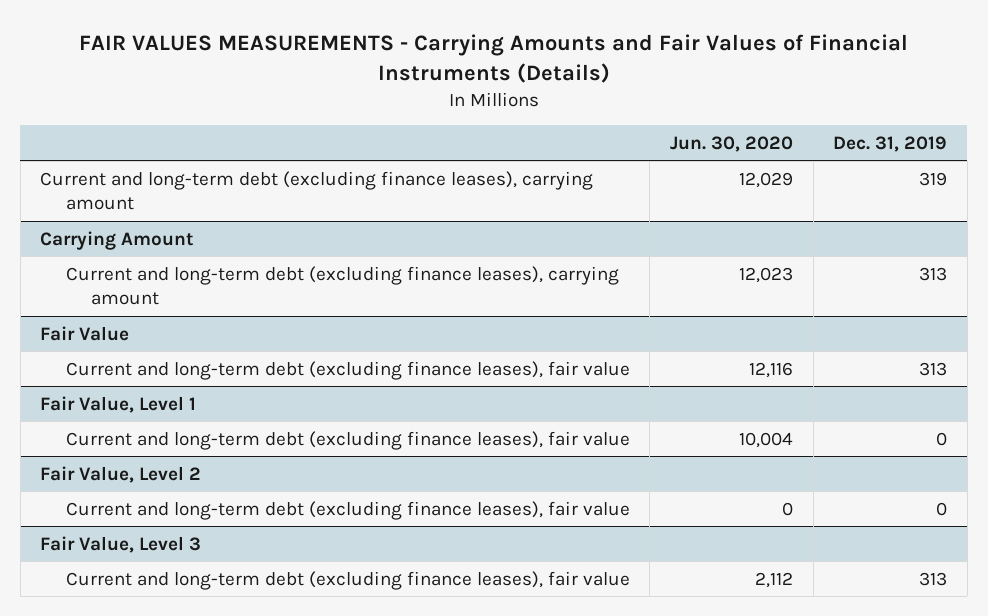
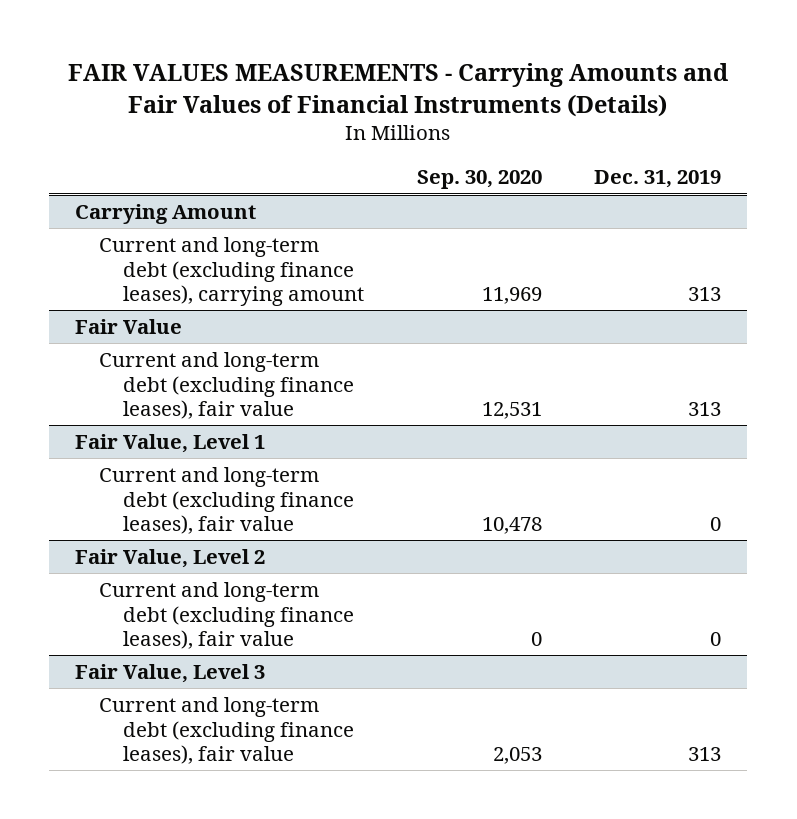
[669,135,793,152] Jun. 30, 2020 -> none
none -> [416,170,542,190] Sep. 30, 2020
[40,170,594,211] Current and long-term debt (excluding finance leases), carrying amount -> none

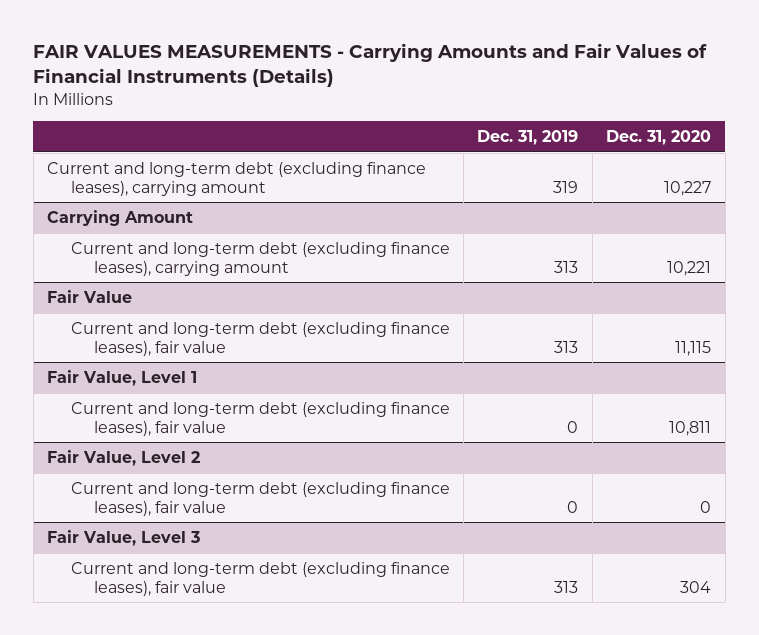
[416,170,542,190] Sep. 30, 2020 -> none
none -> [606,130,712,146] Dec. 31, 2020
none -> [47,161,427,196] Current and long-term debt (excluding finance leases), carrying amount

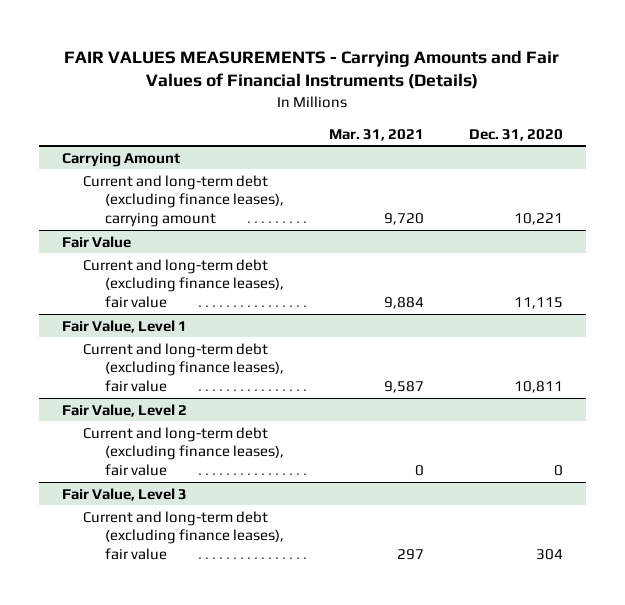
[477,130,579,146] Dec. 31, 2019 -> none
none -> [329,128,425,141] Mar. 31, 2021
[47,161,427,196] Current and long-term debt (excluding finance leases), carrying amount -> none

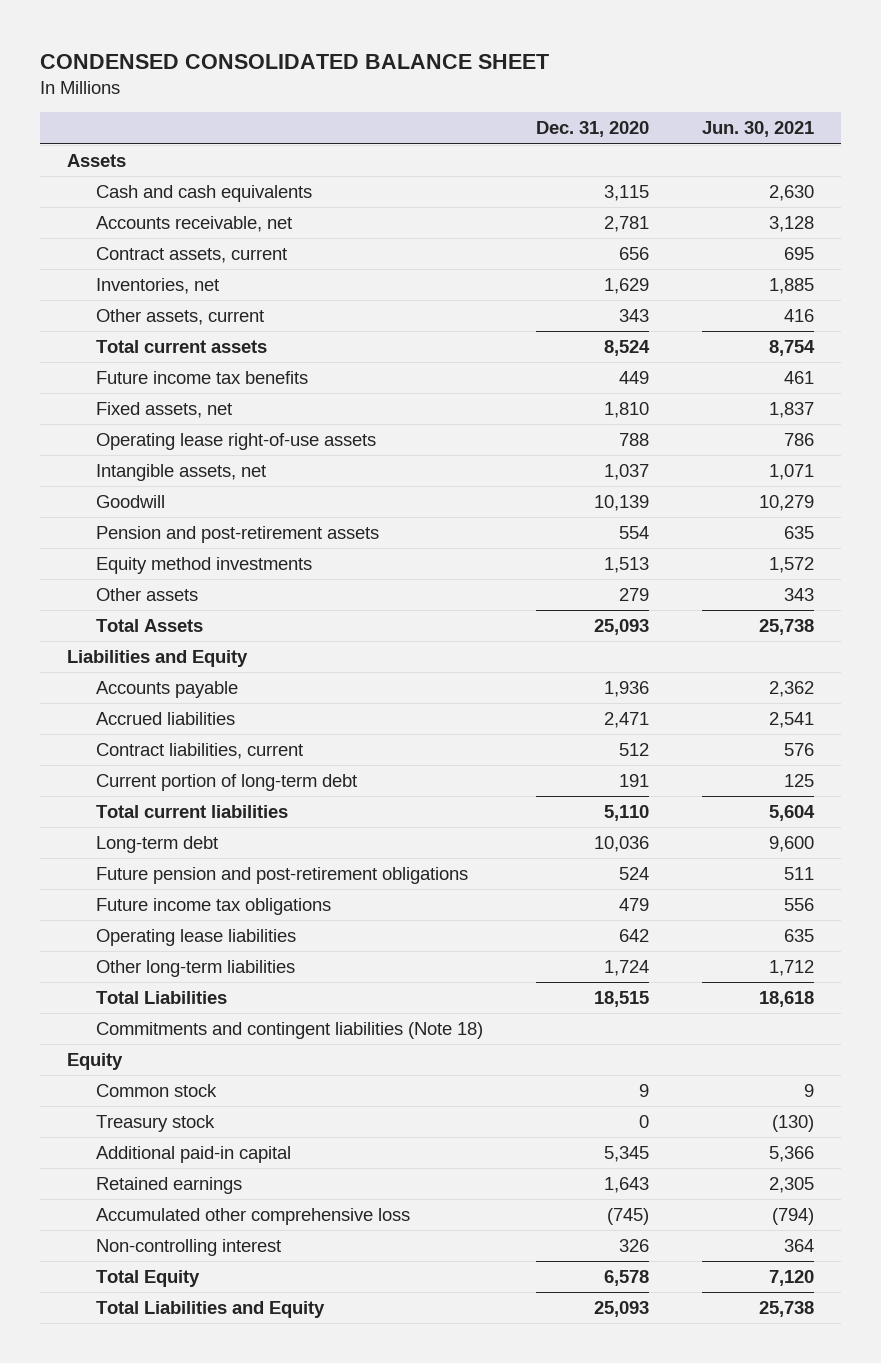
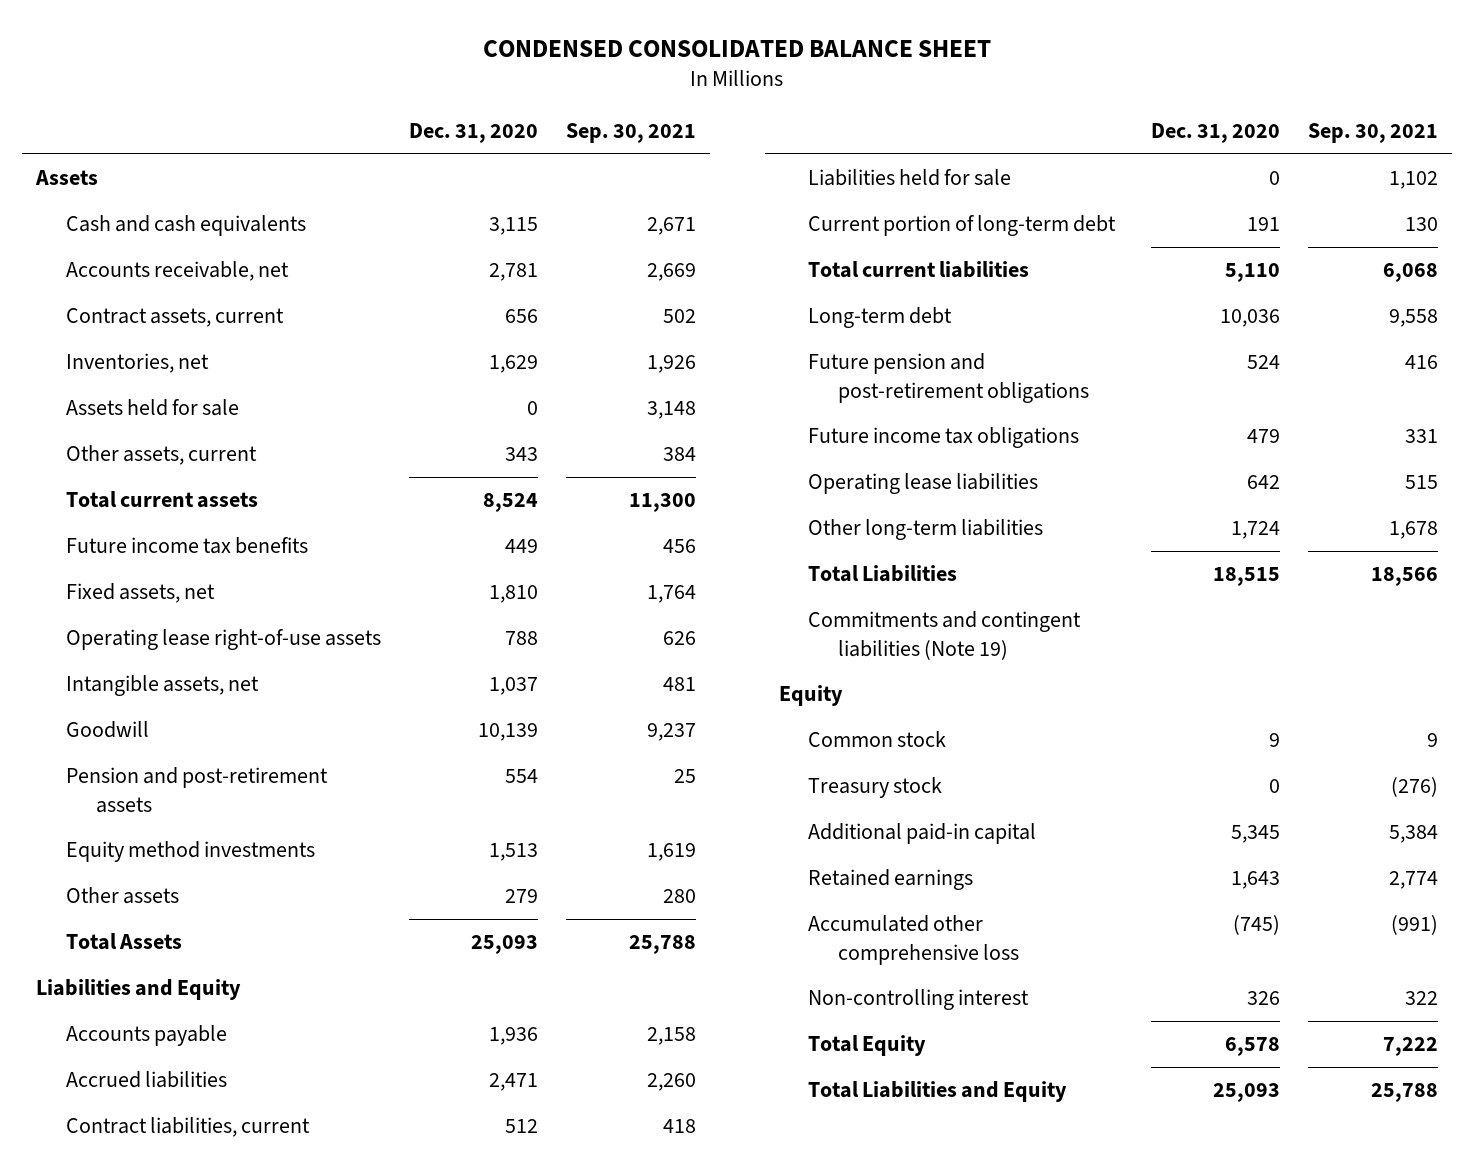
[702,121,815,138] Jun. 30, 2021 -> none
none -> [565,123,696,144] Sep. 30, 2021
none -> [66,399,240,417] Assets held for sale
none -> [808,169,1012,187] Liabilities held for sale
[95,1022,483,1040] Commitments and contingent liabilities (Note 18) -> [808,611,1082,660] Commitments and contingent liabilities (Note 19)

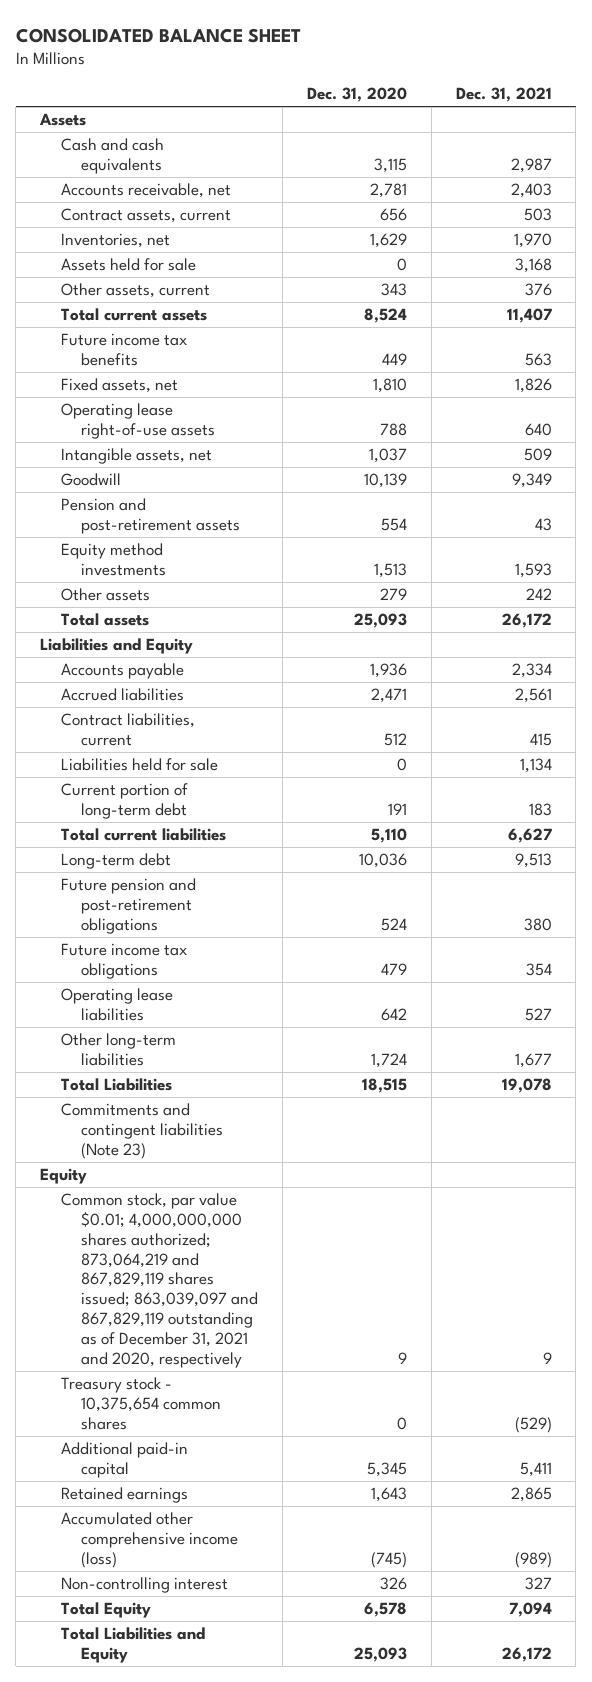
[483,39,992,57] CONDENSED CONSOLIDATED BALANCE SHEET -> [15,27,301,43] CONSOLIDATED BALANCE SHEET
[565,123,696,144] Sep. 30, 2021 -> none
none -> [455,87,552,103] Dec. 31, 2021
[66,933,183,951] Total Assets -> [60,613,149,627] Total assets
[808,611,1082,660] Commitments and contingent liabilities (Note 19) -> [60,1103,224,1159] Commitments and contingent liabilities (Note 23)
[808,731,947,748] Common stock -> [60,1193,259,1368] Common stock, par value $0.01; 4,000,000,000 shares authorized; 873,064,219 and 867,829,119 shares issued; 863,039,097 and 867,829,119 outstanding as of December 31, 2021 and 2020, respectively
[808,777,943,799] Treasury stock -> [60,1377,222,1430] Treasury stock - 10,375,654 common shares
[808,915,1020,965] Accumulated other comprehensive loss -> [60,1512,239,1568] Accumulated other comprehensive income (loss)

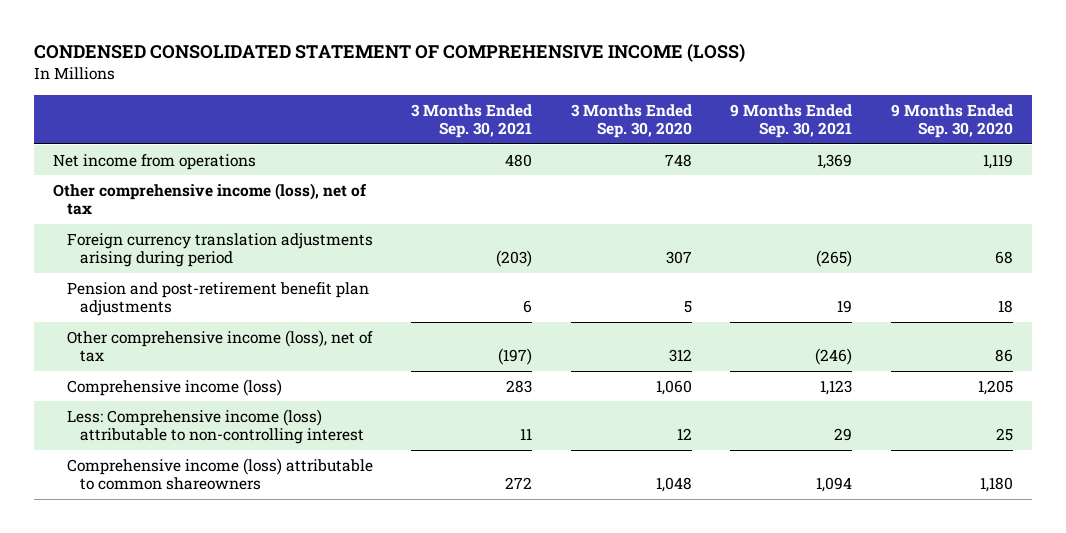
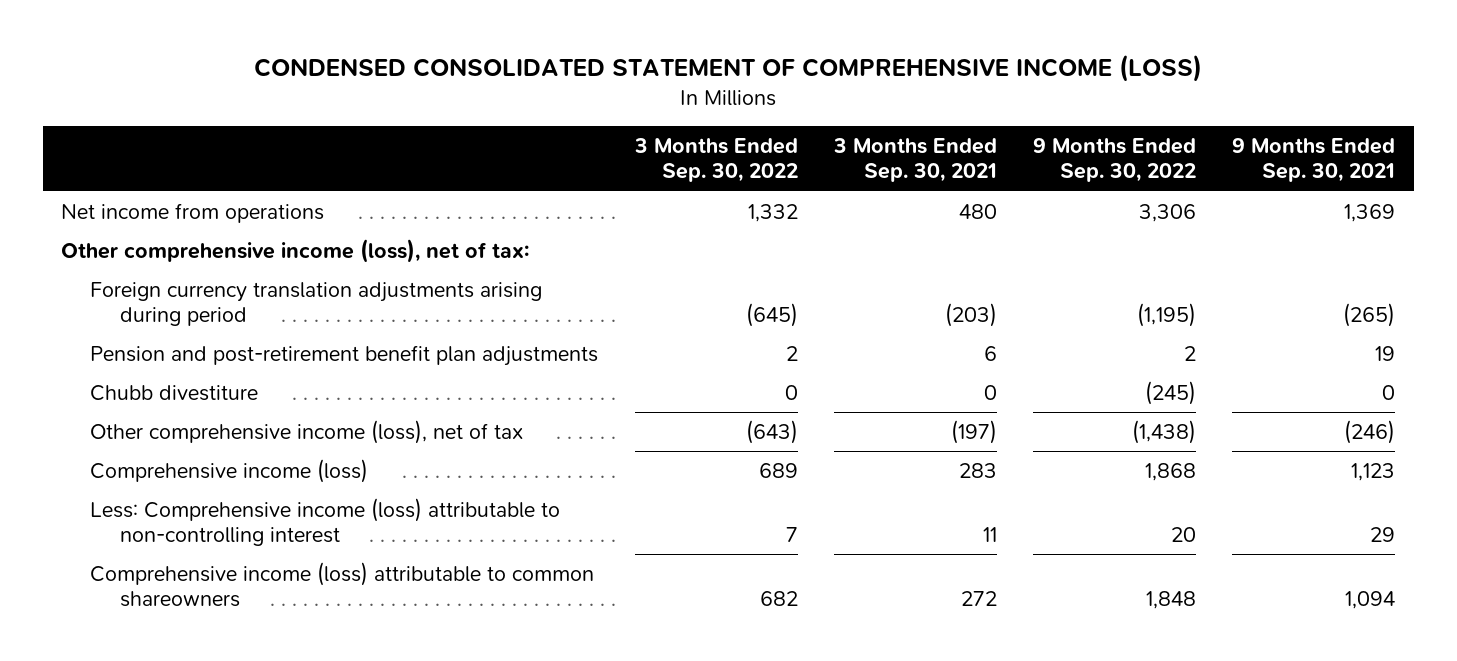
[570,103,692,139] 3 Months Ended Sep. 30, 2020 -> none
[890,103,1013,139] 9 Months Ended Sep. 30, 2020 -> none
none -> [633,138,798,183] 3 Months Ended Sep. 30, 2022
none -> [1033,138,1197,183] 9 Months Ended Sep. 30, 2022
[53,182,368,216] Other comprehensive income (loss), net of tax -> [61,238,530,263] Other comprehensive income (loss), net of tax:
none -> [90,384,259,401] Chubb divestiture

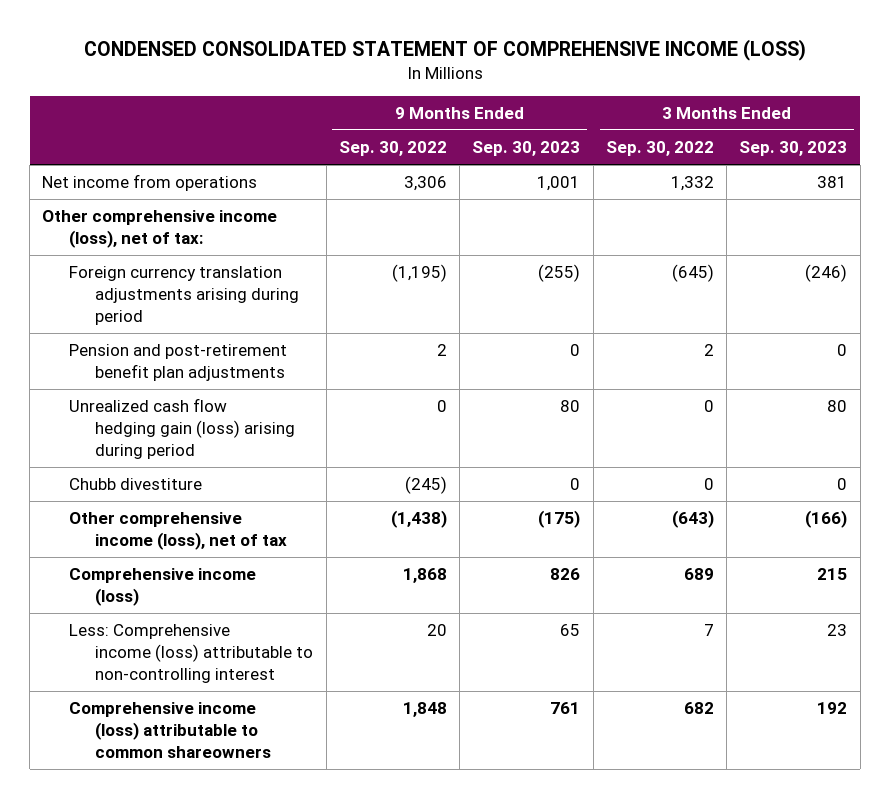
[832,138,997,183] 3 Months Ended Sep. 30, 2021 -> none
[1232,138,1396,183] 9 Months Ended Sep. 30, 2021 -> none
none -> [472,141,581,157] Sep. 30, 2023
none -> [739,141,848,157] Sep. 30, 2023
none -> [68,398,296,459] Unrealized cash flow hedging gain (loss) arising during period

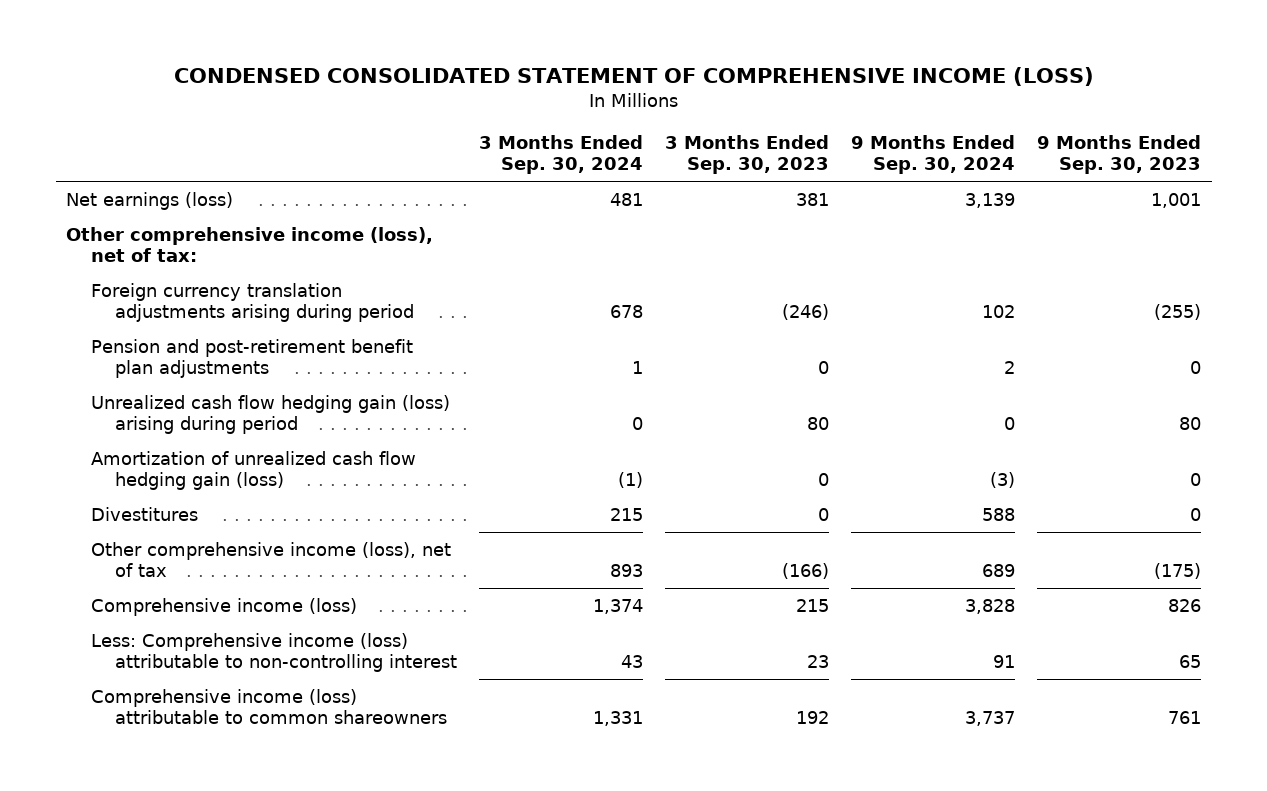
[338,141,447,157] Sep. 30, 2022 -> none
[605,141,714,157] Sep. 30, 2022 -> none
none -> [479,134,644,175] 3 Months Ended Sep. 30, 2024
none -> [850,134,1015,175] 9 Months Ended Sep. 30, 2024
[42,174,258,192] Net income from operations -> [66,191,234,210] Net earnings (loss)
none -> [90,450,416,491] Amortization of unrealized cash flow hedging gain (loss)
[68,478,202,491] Chubb divestiture -> [90,506,198,521] Divestitures

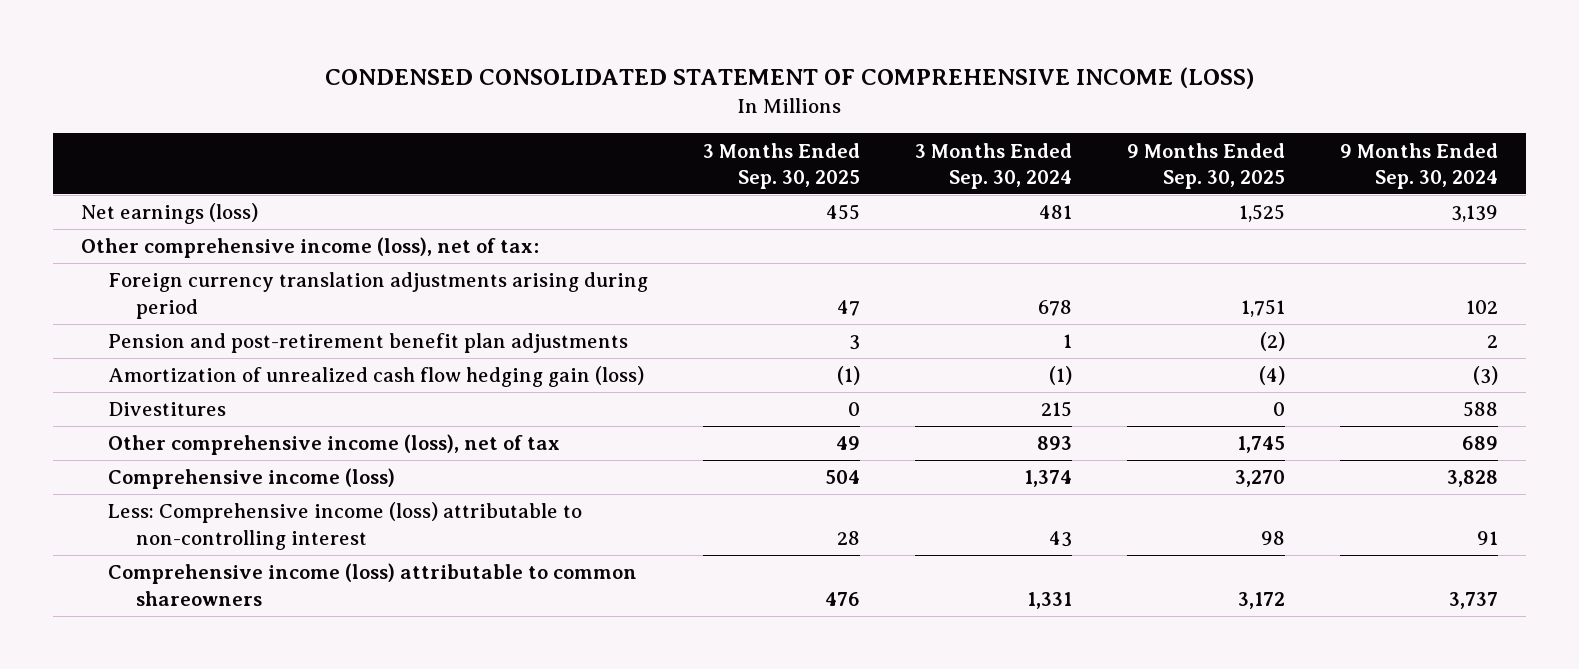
[664,134,829,175] 3 Months Ended Sep. 30, 2023 -> none
[1036,134,1201,175] 9 Months Ended Sep. 30, 2023 -> none
none -> [703,142,861,189] 3 Months Ended Sep. 30, 2025
none -> [1127,142,1286,189] 9 Months Ended Sep. 30, 2025
[90,394,450,435] Unrealized cash flow hedging gain (loss) arising during period -> none

